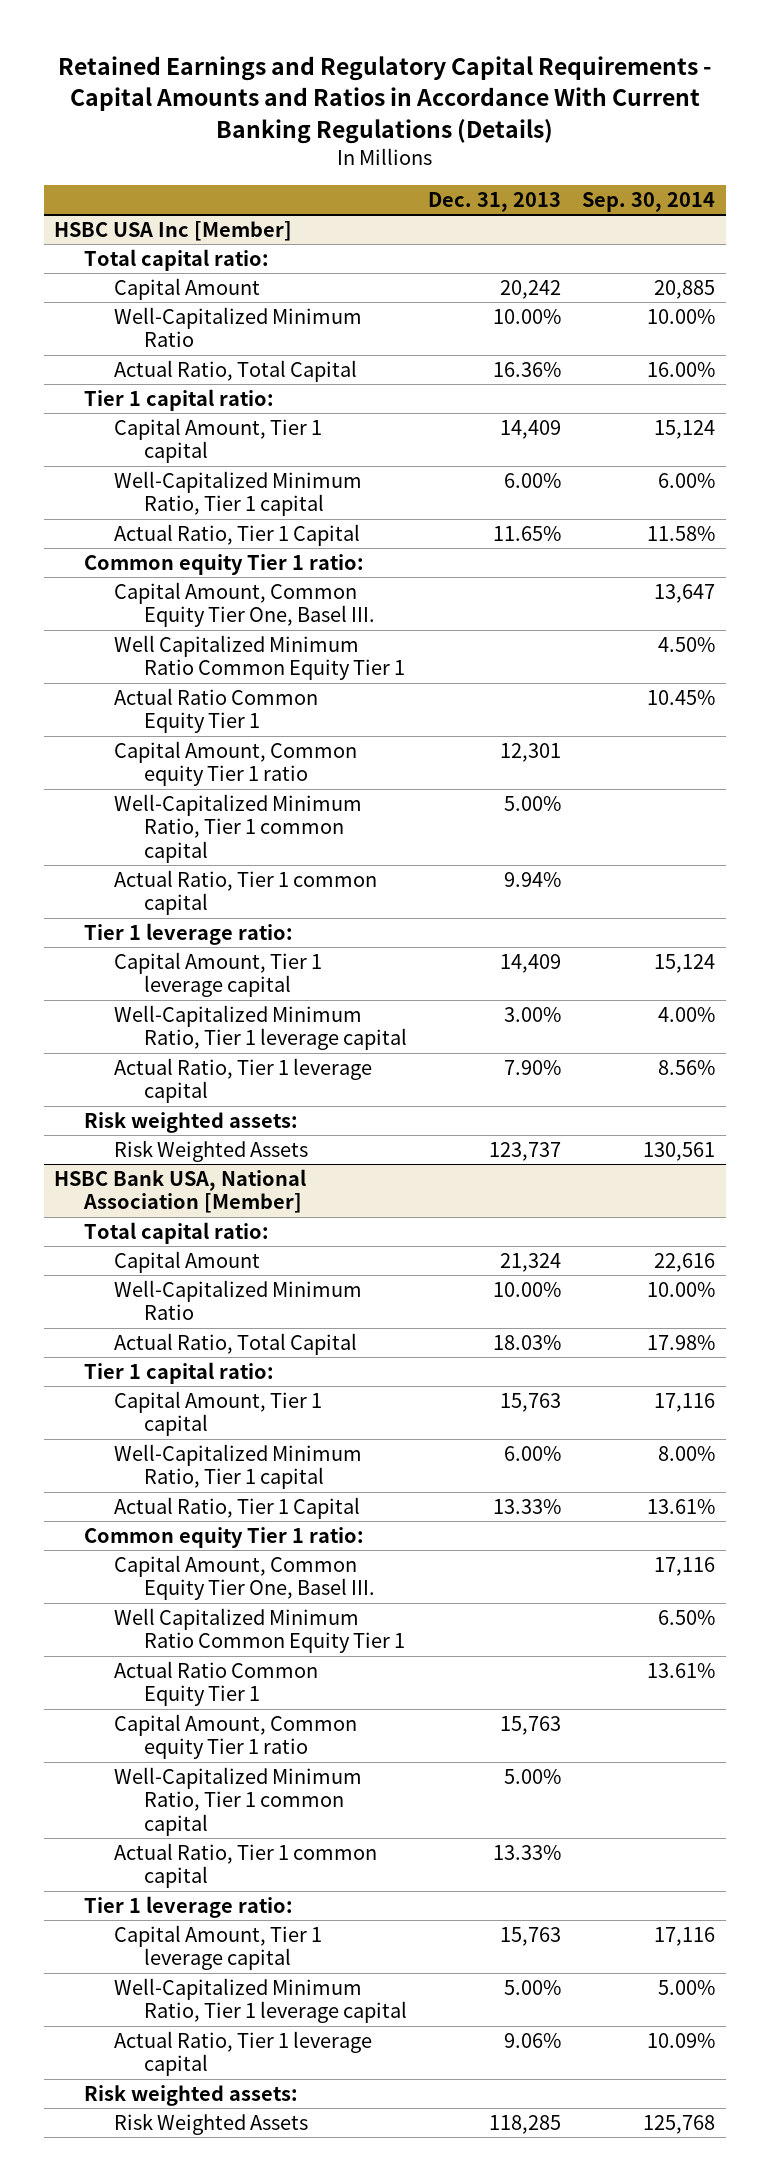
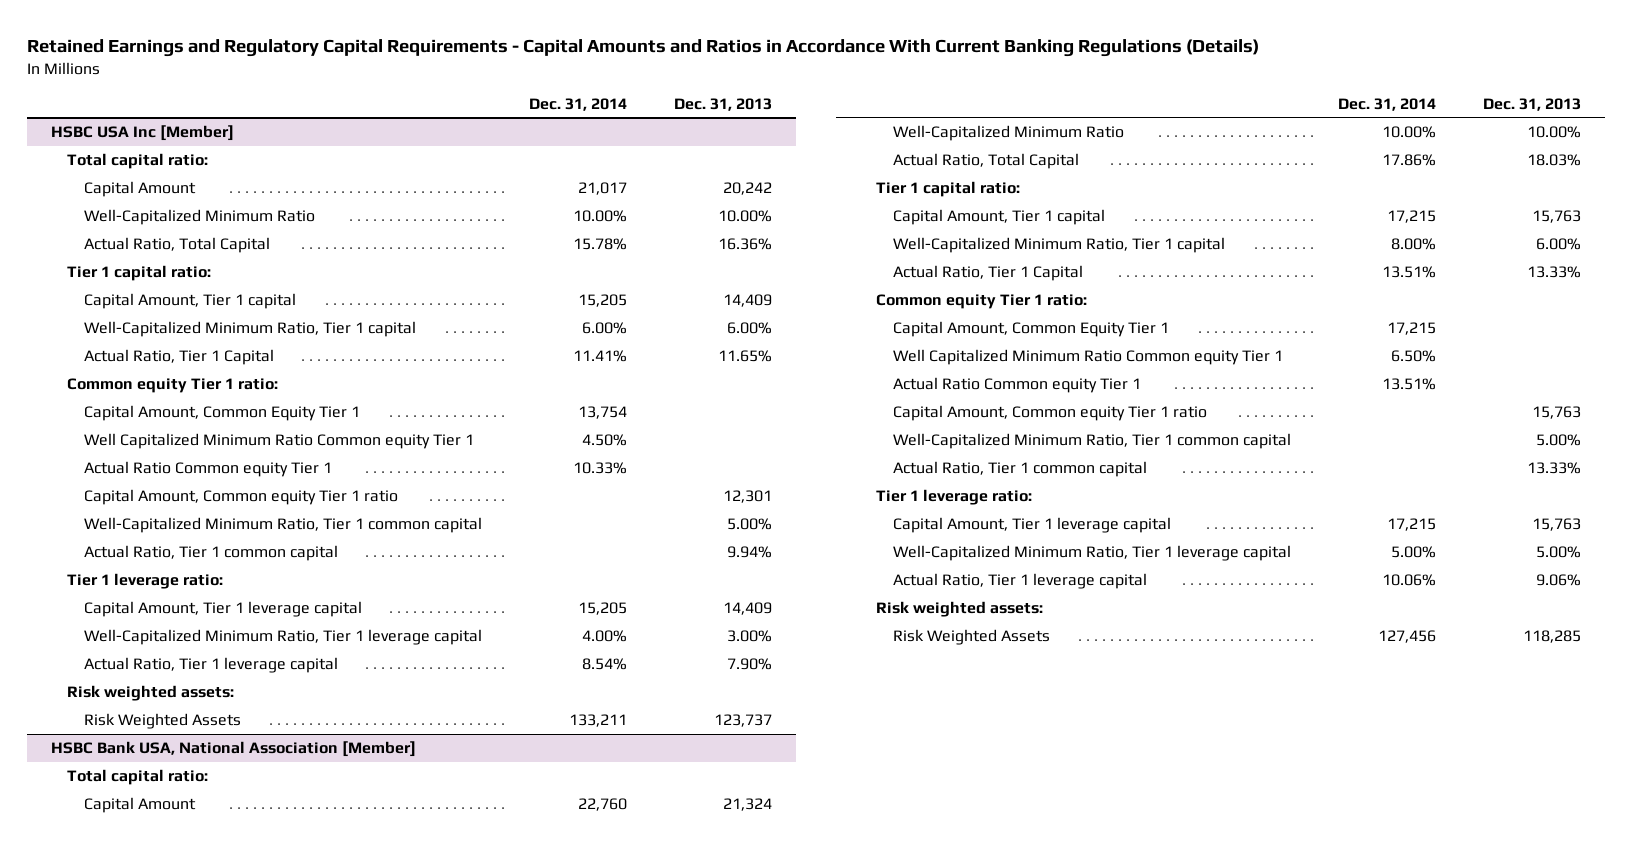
[582,191,716,212] Sep. 30, 2014 -> none
none -> [529,97,628,111] Dec. 31, 2014
[113,582,375,628] Capital Amount, Common Equity Tier One, Basel III. -> [83,404,360,421] Capital Amount, Common Equity Tier 1
[113,635,405,681] Well Capitalized Minimum Ratio Common Equity Tier 1 -> [83,432,474,449] Well Capitalized Minimum Ratio Common equity Tier 1
[113,688,318,734] Actual Ratio Common Equity Tier 1 -> [83,460,332,477] Actual Ratio Common equity Tier 1
[113,1555,375,1601] Capital Amount, Common Equity Tier One, Basel III. -> [892,320,1169,337] Capital Amount, Common Equity Tier 1
[113,1608,405,1654] Well Capitalized Minimum Ratio Common Equity Tier 1 -> [892,348,1283,365] Well Capitalized Minimum Ratio Common equity Tier 1
[113,1661,318,1707] Actual Ratio Common Equity Tier 1 -> [892,376,1141,393] Actual Ratio Common equity Tier 1

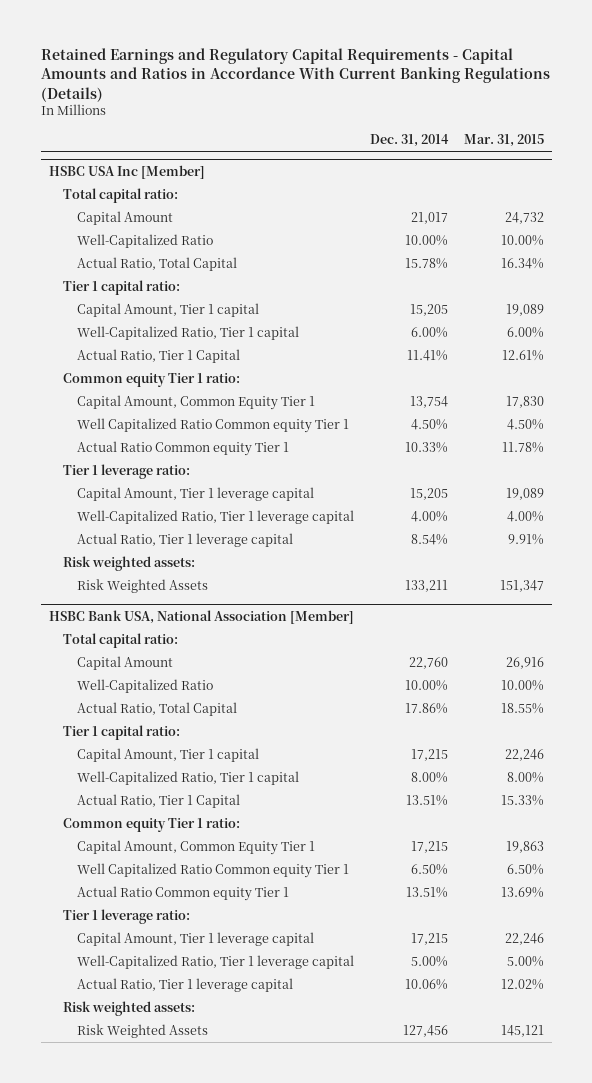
[674,97,773,111] Dec. 31, 2013 -> none
none -> [463,133,544,147] Mar. 31, 2015
[83,208,315,225] Well-Capitalized Minimum Ratio -> [76,234,213,249] Well-Capitalized Ratio
[83,320,416,337] Well-Capitalized Minimum Ratio, Tier 1 capital -> [76,326,299,341] Well-Capitalized Ratio, Tier 1 capital
[83,432,474,449] Well Capitalized Minimum Ratio Common equity Tier 1 -> [76,418,349,434] Well Capitalized Ratio Common equity Tier 1
[83,488,398,505] Capital Amount, Common equity Tier 1 ratio -> none
[83,516,482,533] Well-Capitalized Minimum Ratio, Tier 1 common capital -> none
[83,544,338,561] Actual Ratio, Tier 1 common capital -> none
[83,628,482,645] Well-Capitalized Minimum Ratio, Tier 1 leverage capital -> [76,510,354,525] Well-Capitalized Ratio, Tier 1 leverage capital
[892,124,1124,141] Well-Capitalized Minimum Ratio -> [76,679,213,694] Well-Capitalized Ratio
[892,236,1225,253] Well-Capitalized Minimum Ratio, Tier 1 capital -> [76,771,299,786] Well-Capitalized Ratio, Tier 1 capital
[892,348,1283,365] Well Capitalized Minimum Ratio Common equity Tier 1 -> [76,863,349,879] Well Capitalized Ratio Common equity Tier 1
[892,404,1207,421] Capital Amount, Common equity Tier 1 ratio -> none
[892,432,1291,449] Well-Capitalized Minimum Ratio, Tier 1 common capital -> none
[892,460,1147,477] Actual Ratio, Tier 1 common capital -> none
[892,544,1291,561] Well-Capitalized Minimum Ratio, Tier 1 leverage capital -> [76,955,354,970] Well-Capitalized Ratio, Tier 1 leverage capital

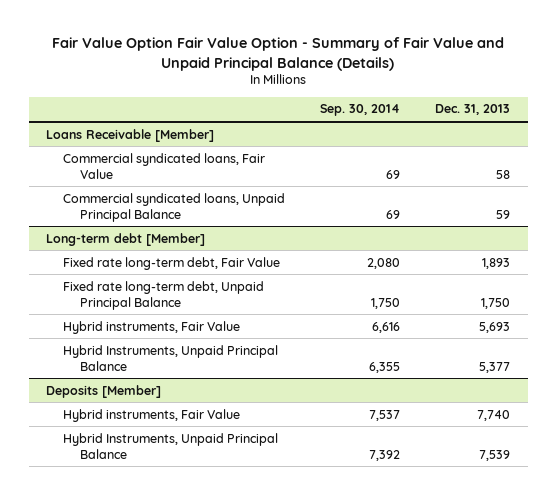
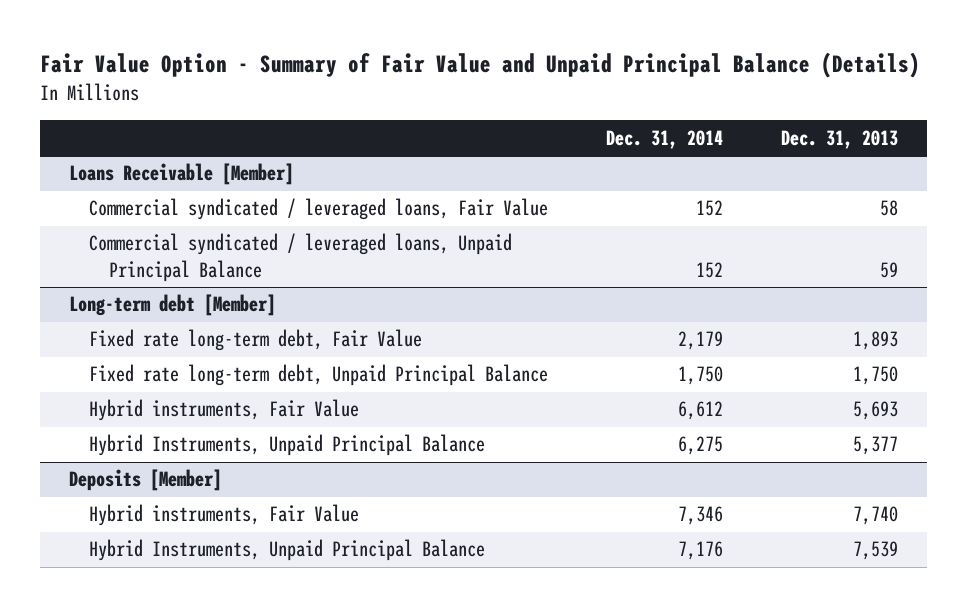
[52,37,505,71] Fair Value Option Fair Value Option - Summary of Fair Value and Unpaid Principal Balance (Details) -> [40,52,921,79] Fair Value Option - Summary of Fair Value and Unpaid Principal Balance (Details)
[320,104,401,117] Sep. 30, 2014 -> none
none -> [606,129,724,149] Dec. 31, 2014
[63,152,266,179] Commercial syndicated loans, Fair Value -> [89,198,549,221] Commercial syndicated / leveraged loans, Fair Value
[63,192,286,222] Commercial syndicated loans, Unpaid Principal Balance -> [89,233,513,282] Commercial syndicated / leveraged loans, Unpaid Principal Balance

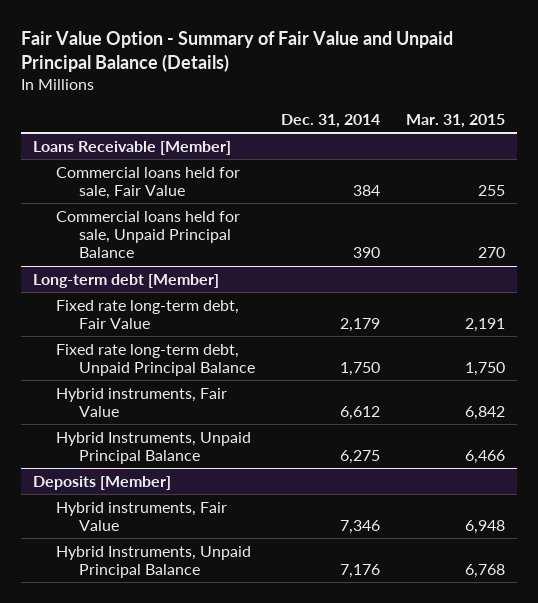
[780,129,898,149] Dec. 31, 2013 -> none
none -> [405,113,505,128] Mar. 31, 2015
[89,198,549,221] Commercial syndicated / leveraged loans, Fair Value -> [56,166,241,200] Commercial loans held for sale, Fair Value
[696,200,724,217] 152 -> [353,185,381,197] 384
[89,233,513,282] Commercial syndicated / leveraged loans, Unpaid Principal Balance -> [56,210,241,259] Commercial loans held for sale, Unpaid Principal Balance
[696,261,724,278] 152 -> [353,247,381,259] 390

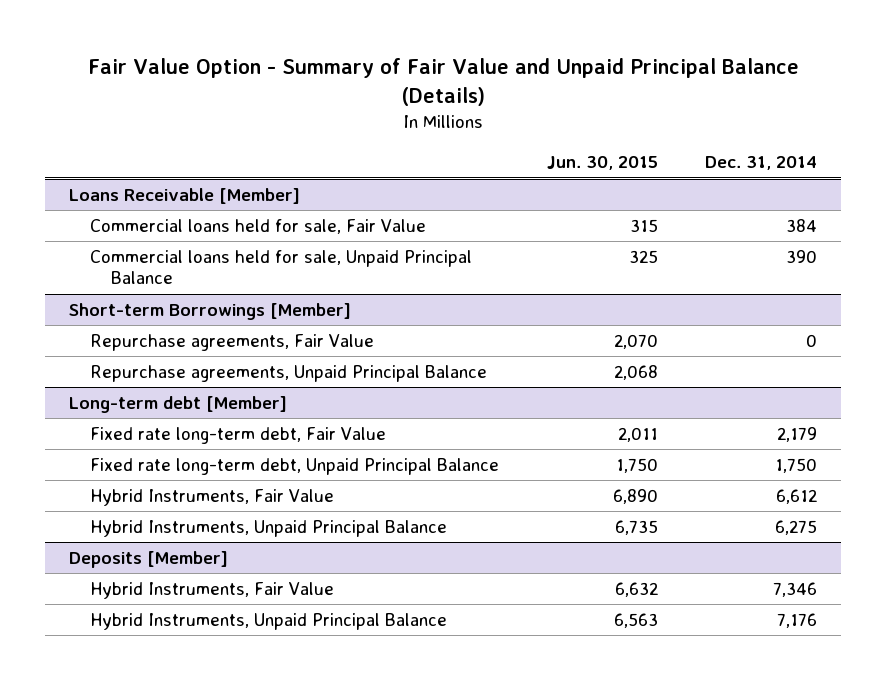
[405,113,505,128] Mar. 31, 2015 -> none
none -> [546,156,658,171] Jun. 30, 2015
none -> [69,302,352,320] Short-term Borrowings [Member]
none -> [89,333,374,351] Repurchase agreements, Fair Value
none -> [89,364,487,382] Repurchase agreements, Unpaid Principal Balance
[56,387,228,418] Hybrid instruments, Fair Value -> [89,488,334,506] Hybrid Instruments, Fair Value
[56,501,228,532] Hybrid instruments, Fair Value -> [89,581,334,599] Hybrid Instruments, Fair Value

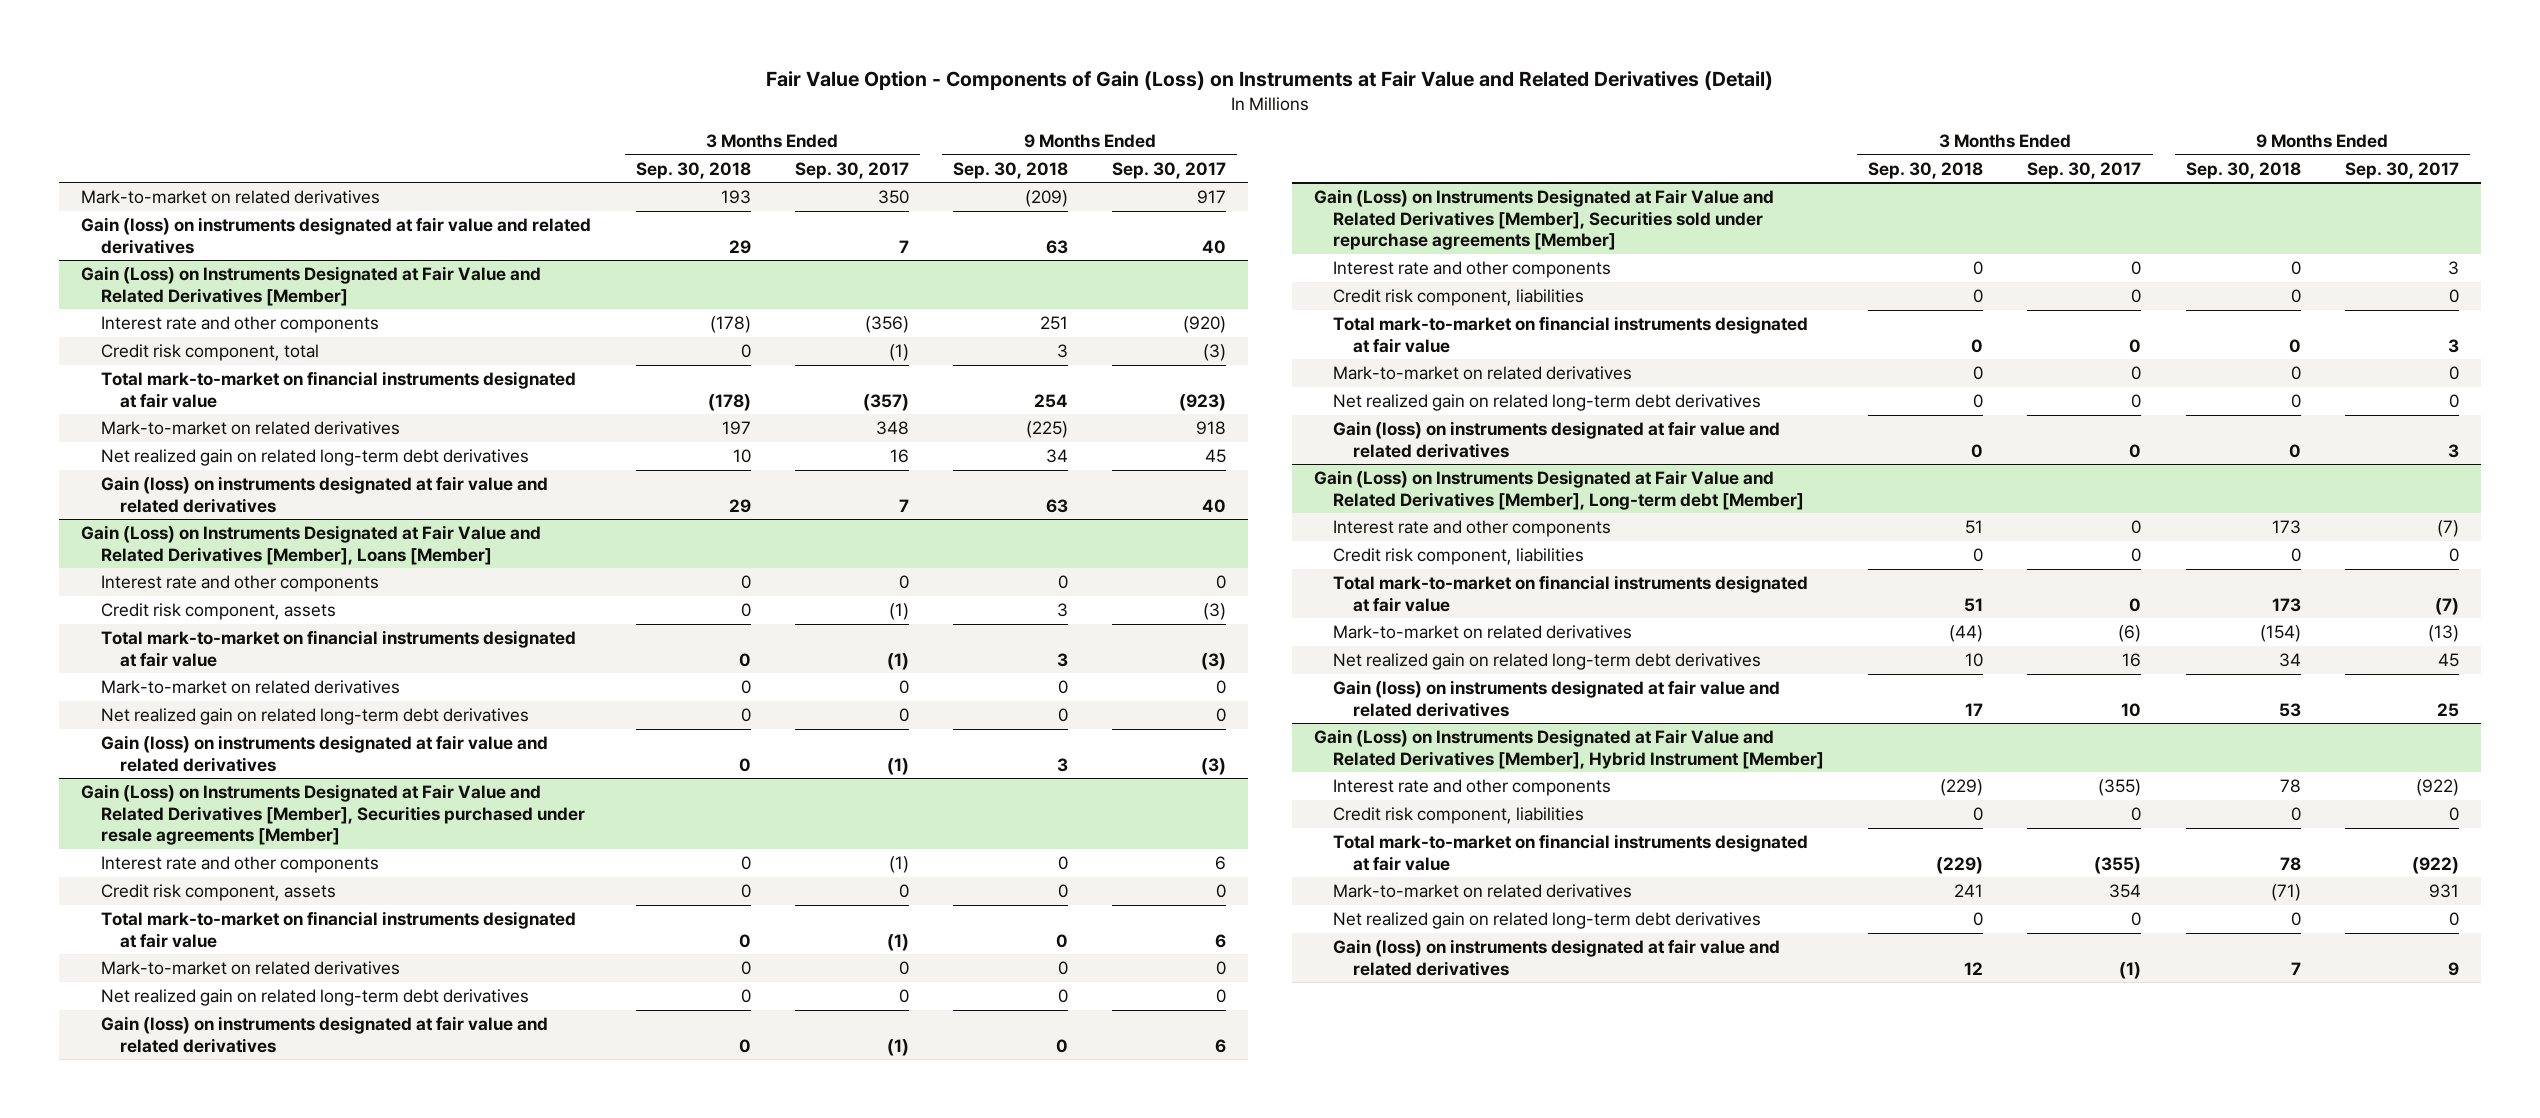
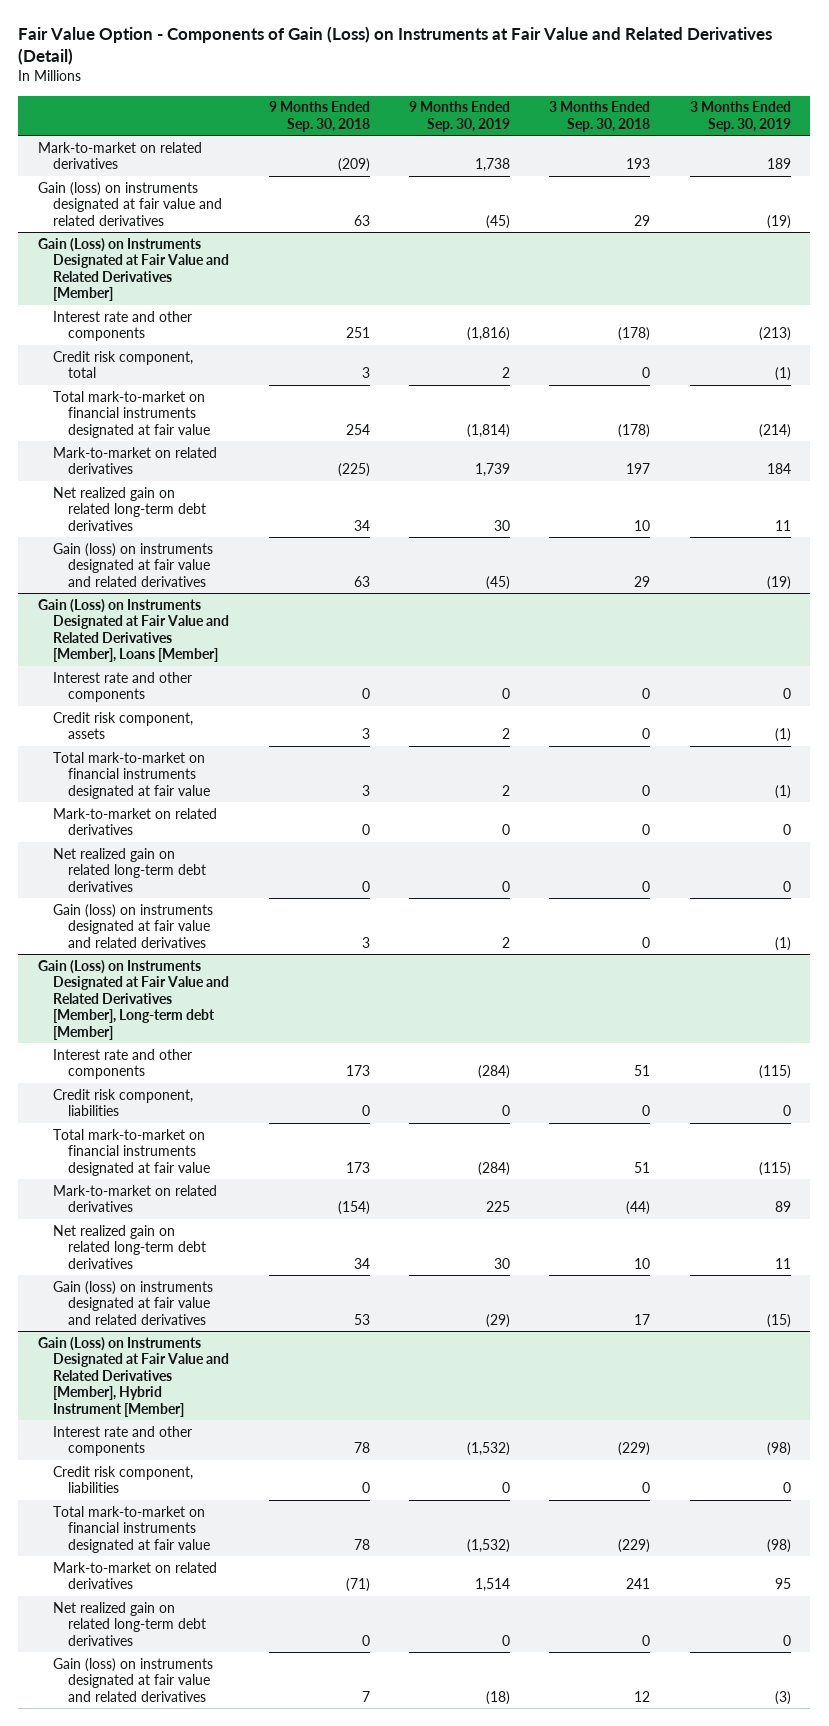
[794,161,909,179] Sep. 30, 2017 -> none
[1112,161,1227,179] Sep. 30, 2017 -> none
none -> [408,101,510,132] 9 Months Ended Sep. 30, 2019
none -> [689,101,791,132] 3 Months Ended Sep. 30, 2019
[81,783,585,846] Gain (Loss) on Instruments Designated at Fair Value and Related Derivatives [Member], Securities purchased under resale agreements [Member] -> none
[100,855,379,873] Interest rate and other components -> none
[100,883,336,901] Credit risk component, assets -> none
[100,910,576,948] Total mark-to-market on financial instruments designated at fair value -> none
[100,960,400,975] Mark-to-market on related derivatives -> none
[100,988,529,1006] Net realized gain on related long-term debt derivatives -> none
[100,1015,548,1053] Gain (loss) on instruments designated at fair value and related derivatives -> none
[1313,188,1774,251] Gain (Loss) on Instruments Designated at Fair Value and Related Derivatives [Member], Securities sold under repurchase agreements [Member] -> none
[1333,260,1612,278] Interest rate and other components -> none
[1333,288,1585,306] Credit risk component, liabilities -> none
[1333,315,1809,353] Total mark-to-market on financial instruments designated at fair value -> none
[1333,365,1633,380] Mark-to-market on related derivatives -> none
[1333,393,1762,411] Net realized gain on related long-term debt derivatives -> none
[1333,420,1781,458] Gain (loss) on instruments designated at fair value and related derivatives -> none

